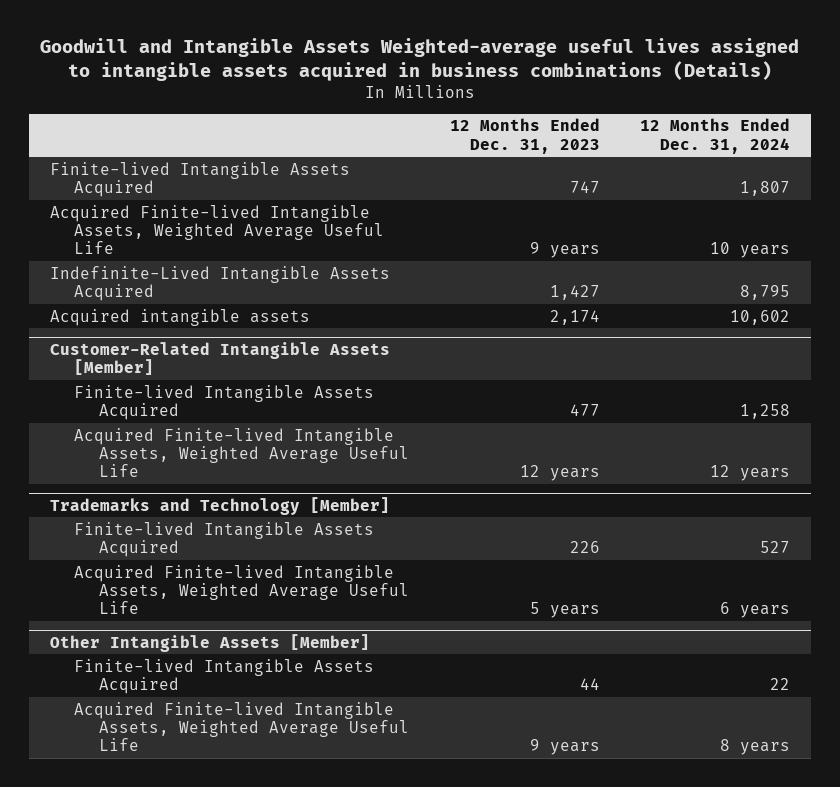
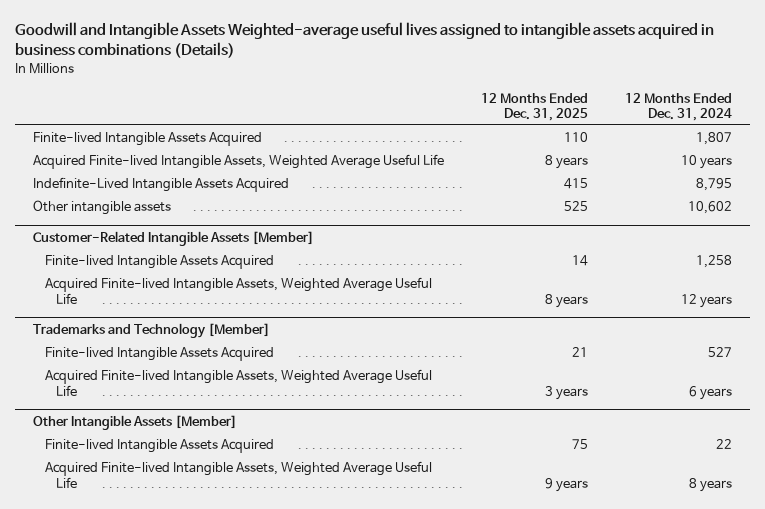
[449,118,600,154] 12 Months Ended Dec. 31, 2023 -> none
none -> [480,92,588,121] 12 Months Ended Dec. 31, 2025
[49,308,310,326] Acquired intangible assets -> [33,200,172,216] Other intangible assets

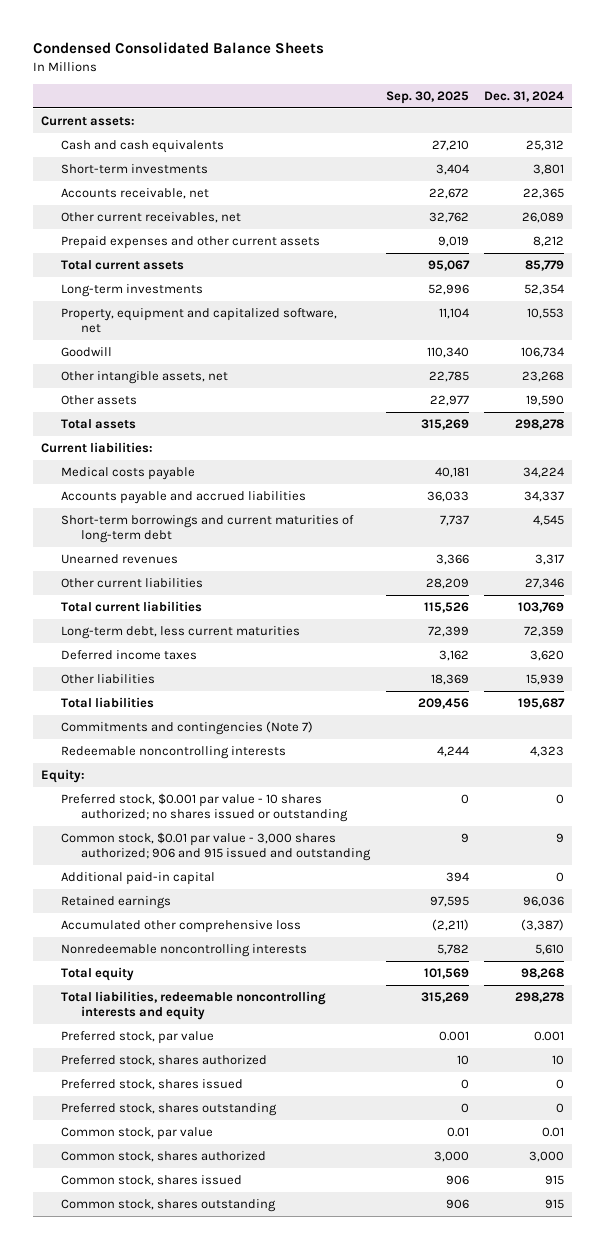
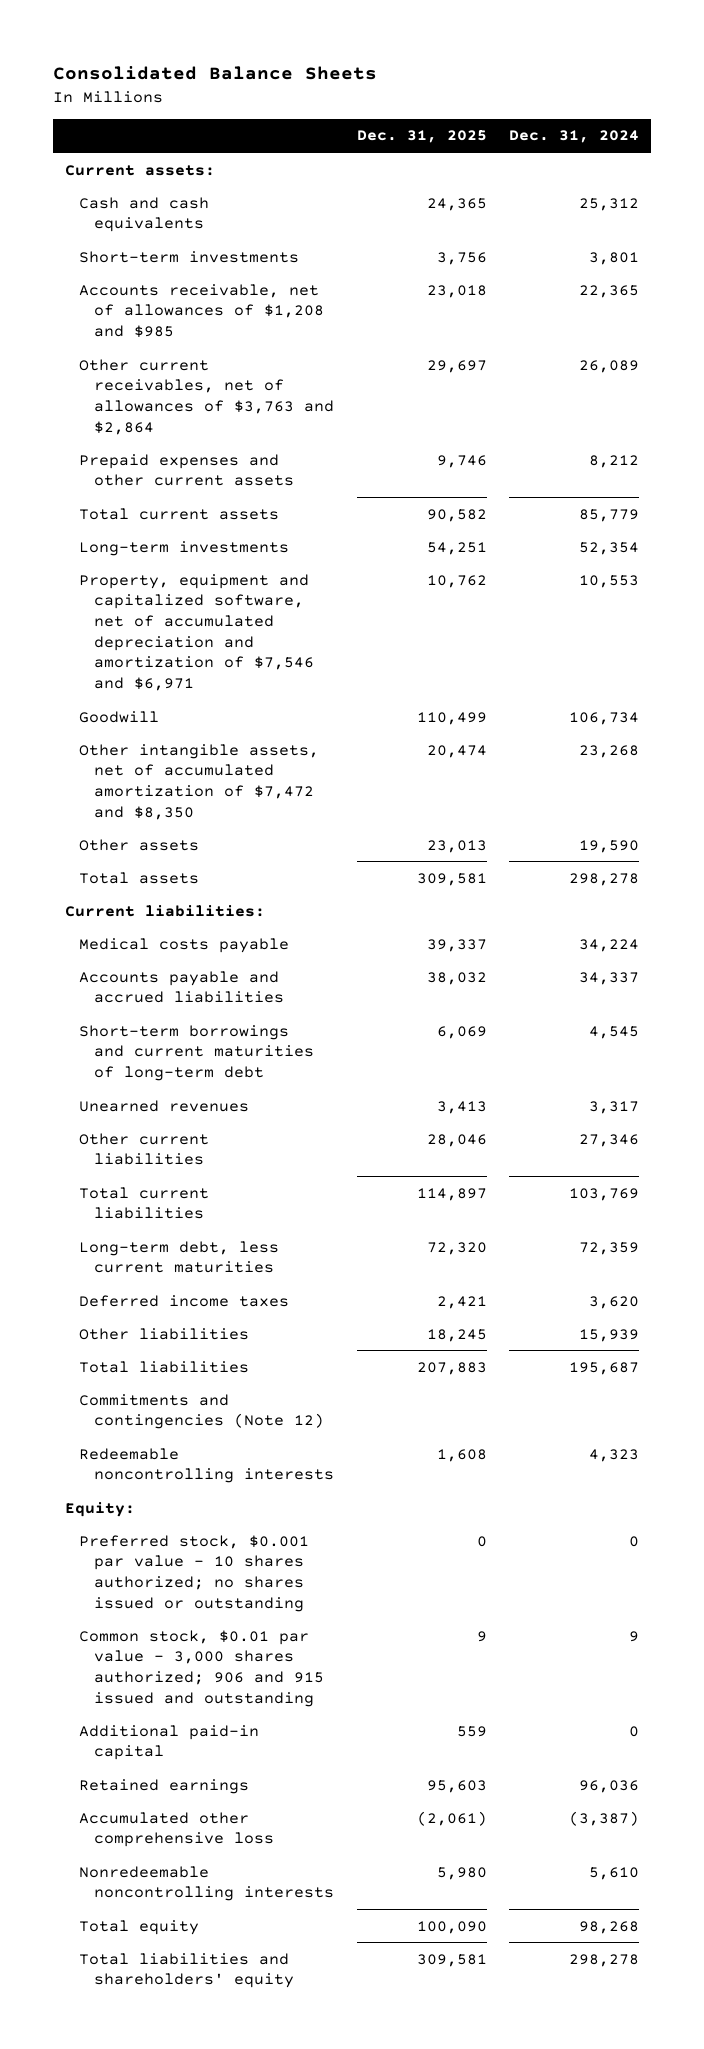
[32,42,324,55] Condensed Consolidated Balance Sheets -> [53,66,378,81] Consolidated Balance Sheets
[385,90,469,104] Sep. 30, 2025 -> none
none -> [356,130,487,144] Dec. 31, 2025
[60,188,209,200] Accounts receivable, net -> [79,283,324,339] Accounts receivable, net of allowances of $1,208 and $985
[60,212,241,224] Other current receivables, net -> [79,358,334,435] Other current receivables, net of allowances of $3,763 and $2,864
[60,308,337,334] Property, equipment and capitalized software, net -> [79,573,314,692] Property, equipment and capitalized software, net of accumulated depreciation and amortization of $7,546 and $6,971
[60,371,228,385] Other intangible assets, net -> [79,743,320,820] Other intangible assets, net of accumulated amortization of $7,472 and $8,350
[60,721,313,736] Commitments and contingencies (Note 7) -> [79,1393,324,1430] Commitments and contingencies (Note 12)
[60,1031,214,1045] Preferred stock, par value -> none
[60,1055,267,1067] Preferred stock, shares authorized -> none
[60,1079,243,1091] Preferred stock, shares issued -> none
[60,1103,277,1117] Preferred stock, shares outstanding -> none
[60,1127,213,1141] Common stock, par value -> none
[60,1151,266,1163] Common stock, shares authorized -> none
[60,1175,242,1187] Common stock, shares issued -> none
[60,1199,276,1213] Common stock, shares outstanding -> none
[60,991,326,1021] Total liabilities, redeemable noncontrolling interests and equity -> [79,1952,294,1989] Total liabilities and shareholders' equity

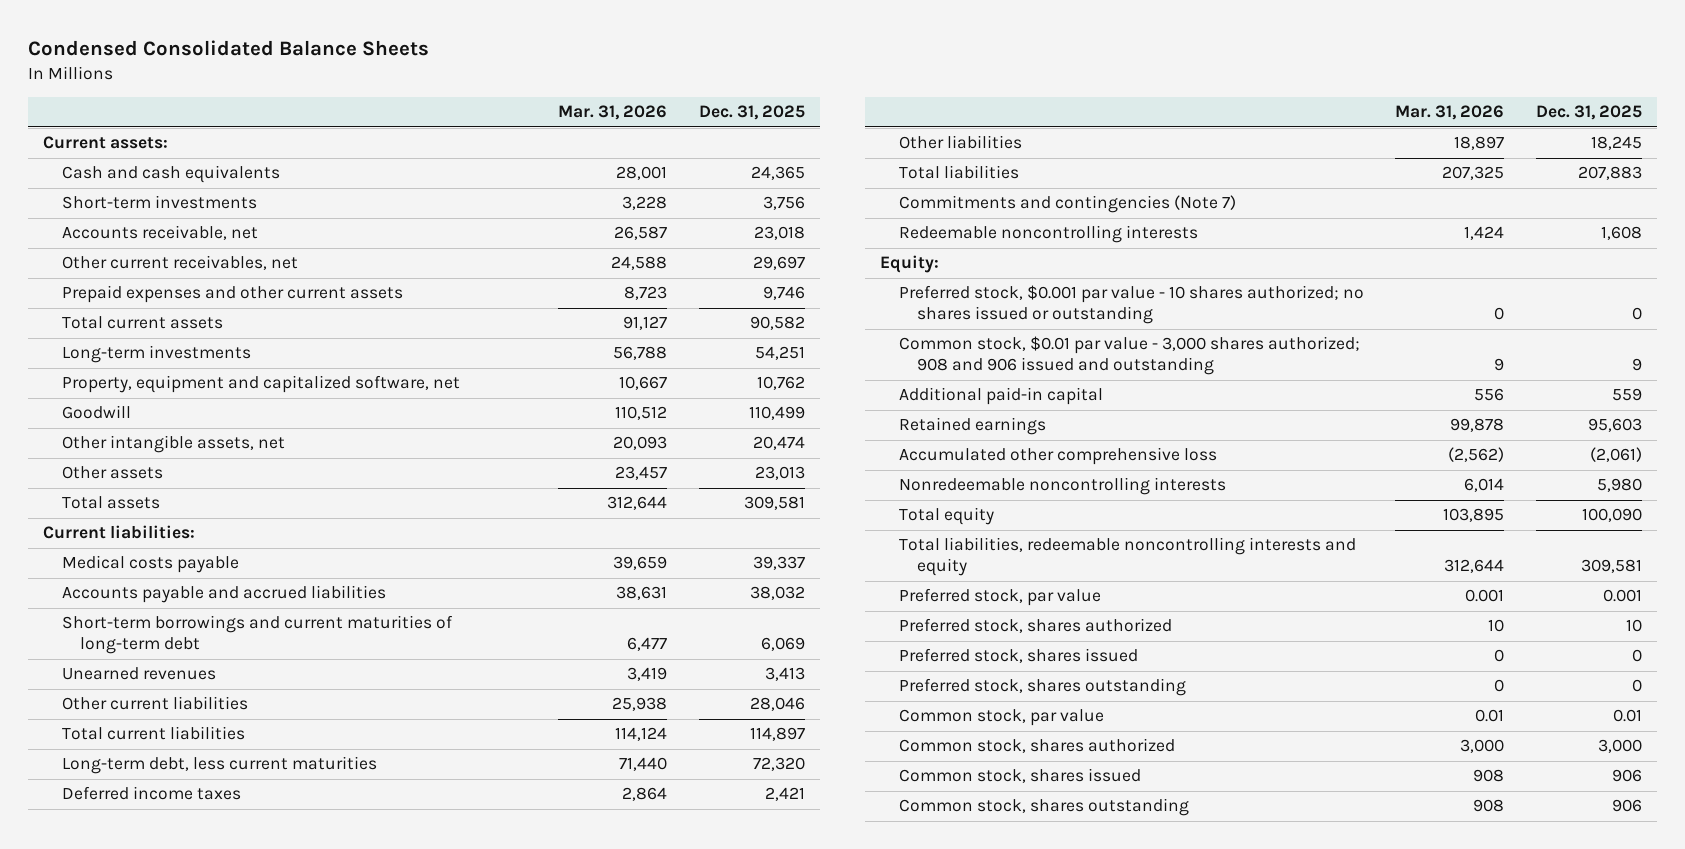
[53,66,378,81] Consolidated Balance Sheets -> [27,40,429,57] Condensed Consolidated Balance Sheets
[509,130,640,144] Dec. 31, 2024 -> none
none -> [558,105,668,121] Mar. 31, 2026
[79,283,324,339] Accounts receivable, net of allowances of $1,208 and $985 -> [61,225,258,241] Accounts receivable, net
[79,358,334,435] Other current receivables, net of allowances of $3,763 and $2,864 -> [61,255,298,271] Other current receivables, net
[79,573,314,692] Property, equipment and capitalized software, net of accumulated depreciation and amortization of $7,546 and $6,971 -> [61,375,460,394] Property, equipment and capitalized software, net
[79,743,320,820] Other intangible assets, net of accumulated amortization of $7,472 and $8,350 -> [61,435,285,454] Other intangible assets, net
[79,1393,324,1430] Commitments and contingencies (Note 12) -> [898,195,1236,214] Commitments and contingencies (Note 7)
[79,1629,324,1707] Common stock, $0.01 par value - 3,000 shares authorized; 906 and 915 issued and outstanding -> [898,336,1360,376] Common stock, $0.01 par value - 3,000 shares authorized; 908 and 906 issued and outstanding
[79,1952,294,1989] Total liabilities and shareholders' equity -> [898,537,1356,577] Total liabilities, redeemable noncontrolling interests and equity
none -> [898,588,1101,607] Preferred stock, par value
none -> [898,618,1172,634] Preferred stock, shares authorized
none -> [898,648,1138,664] Preferred stock, shares issued
none -> [898,678,1186,697] Preferred stock, shares outstanding
none -> [898,709,1104,727] Common stock, par value
none -> [898,738,1175,754] Common stock, shares authorized
none -> [898,768,1141,784] Common stock, shares issued
none -> [898,798,1189,817] Common stock, shares outstanding

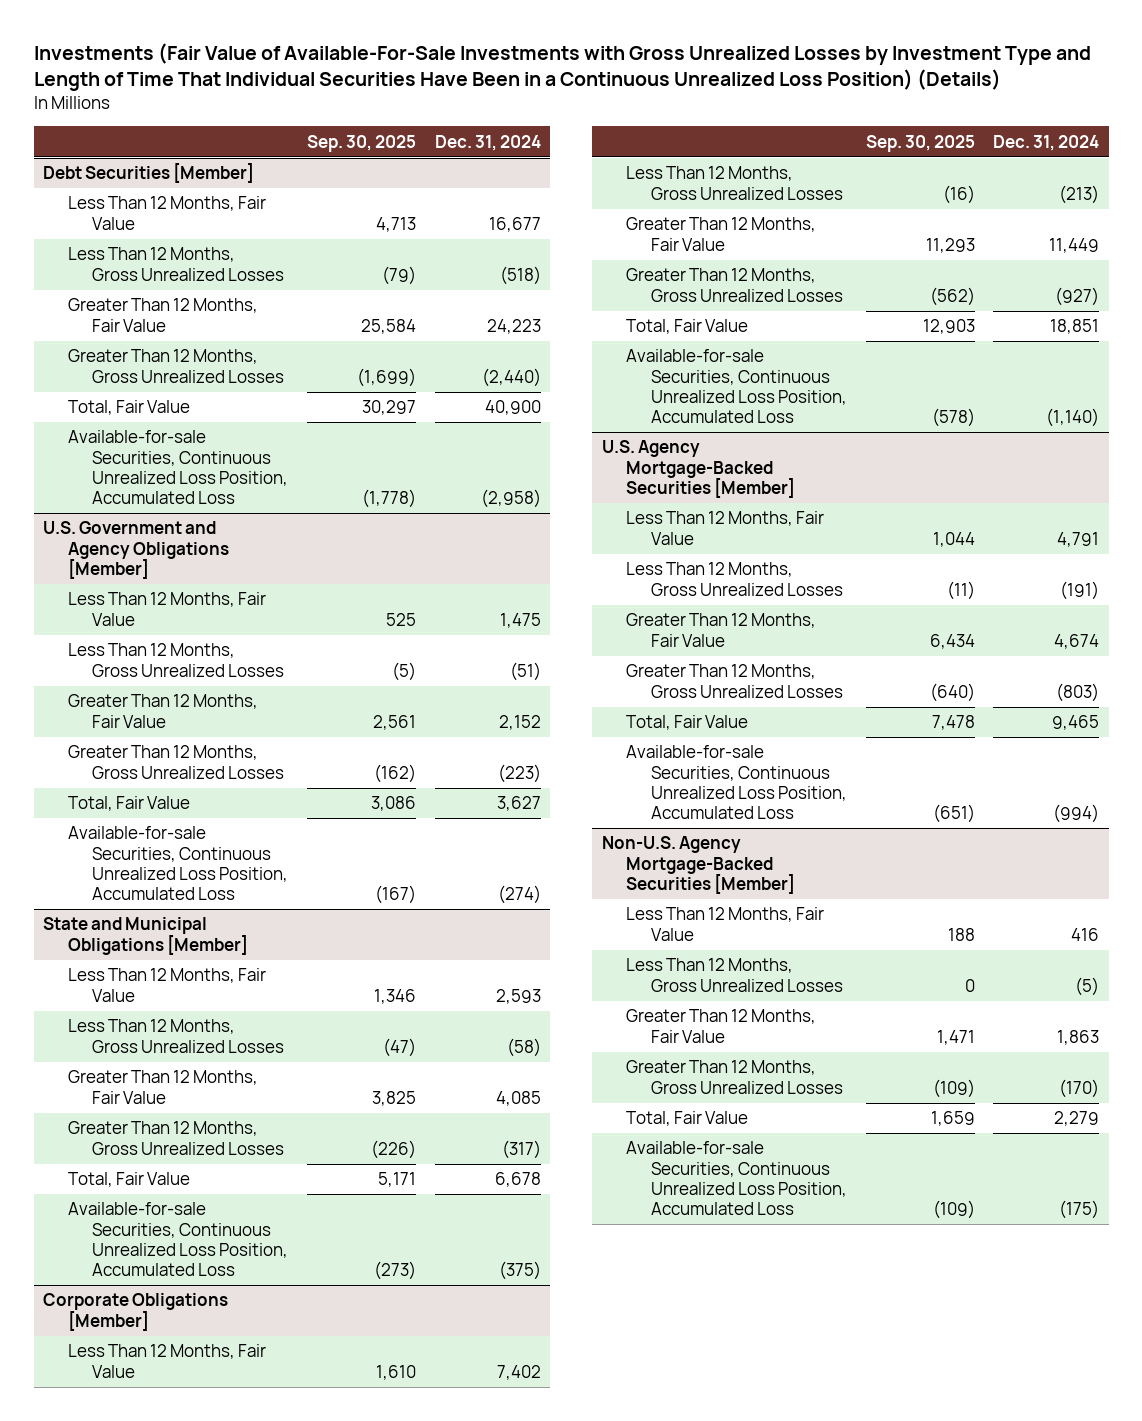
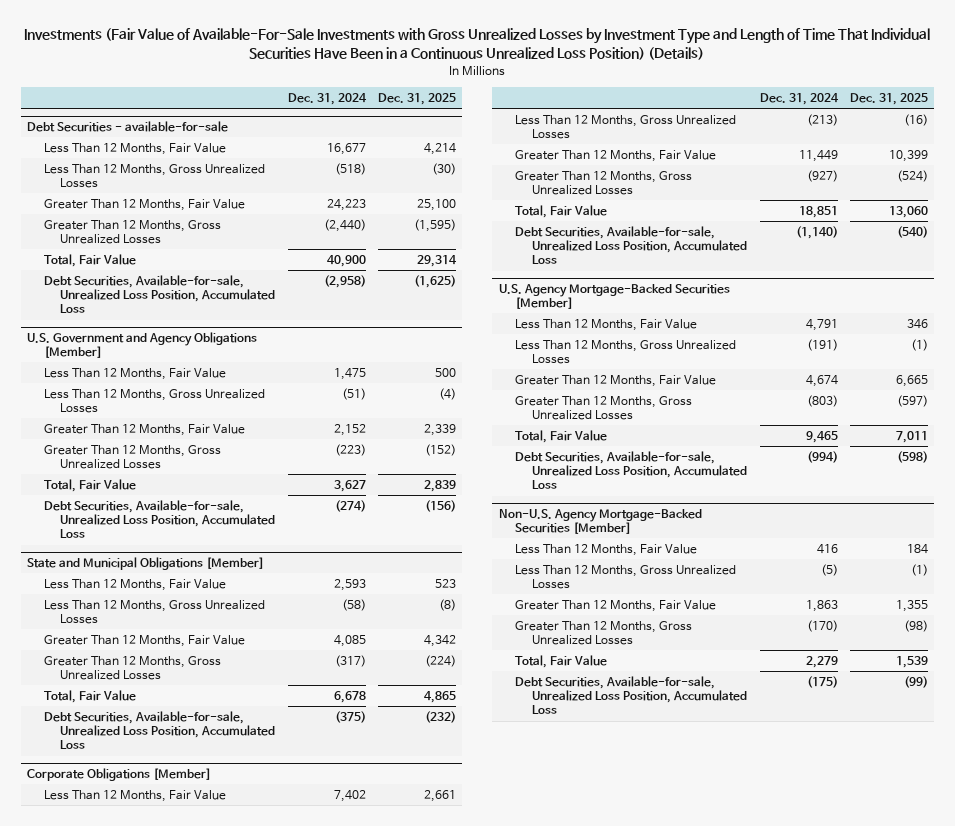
[306,134,416,152] Sep. 30, 2025 -> none
none -> [377,92,456,105] Dec. 31, 2025
[43,163,255,184] Debt Securities [Member] -> [26,121,228,133] Debt Securities - available-for-sale
[67,430,289,504] Available-for-sale Securities, Continuous Unrealized Loss Position, Accumulated Loss -> [43,275,276,314] Debt Securities, Available-for-sale, Unrealized Loss Position, Accumulated Loss
[67,826,289,900] Available-for-sale Securities, Continuous Unrealized Loss Position, Accumulated Loss -> [43,500,276,539] Debt Securities, Available-for-sale, Unrealized Loss Position, Accumulated Loss
[67,1202,289,1276] Available-for-sale Securities, Continuous Unrealized Loss Position, Accumulated Loss -> [43,711,276,750] Debt Securities, Available-for-sale, Unrealized Loss Position, Accumulated Loss
[626,349,847,423] Available-for-sale Securities, Continuous Unrealized Loss Position, Accumulated Loss -> [515,226,748,265] Debt Securities, Available-for-sale, Unrealized Loss Position, Accumulated Loss
[626,745,847,819] Available-for-sale Securities, Continuous Unrealized Loss Position, Accumulated Loss -> [515,451,748,490] Debt Securities, Available-for-sale, Unrealized Loss Position, Accumulated Loss
[626,1141,847,1215] Available-for-sale Securities, Continuous Unrealized Loss Position, Accumulated Loss -> [515,676,748,715] Debt Securities, Available-for-sale, Unrealized Loss Position, Accumulated Loss

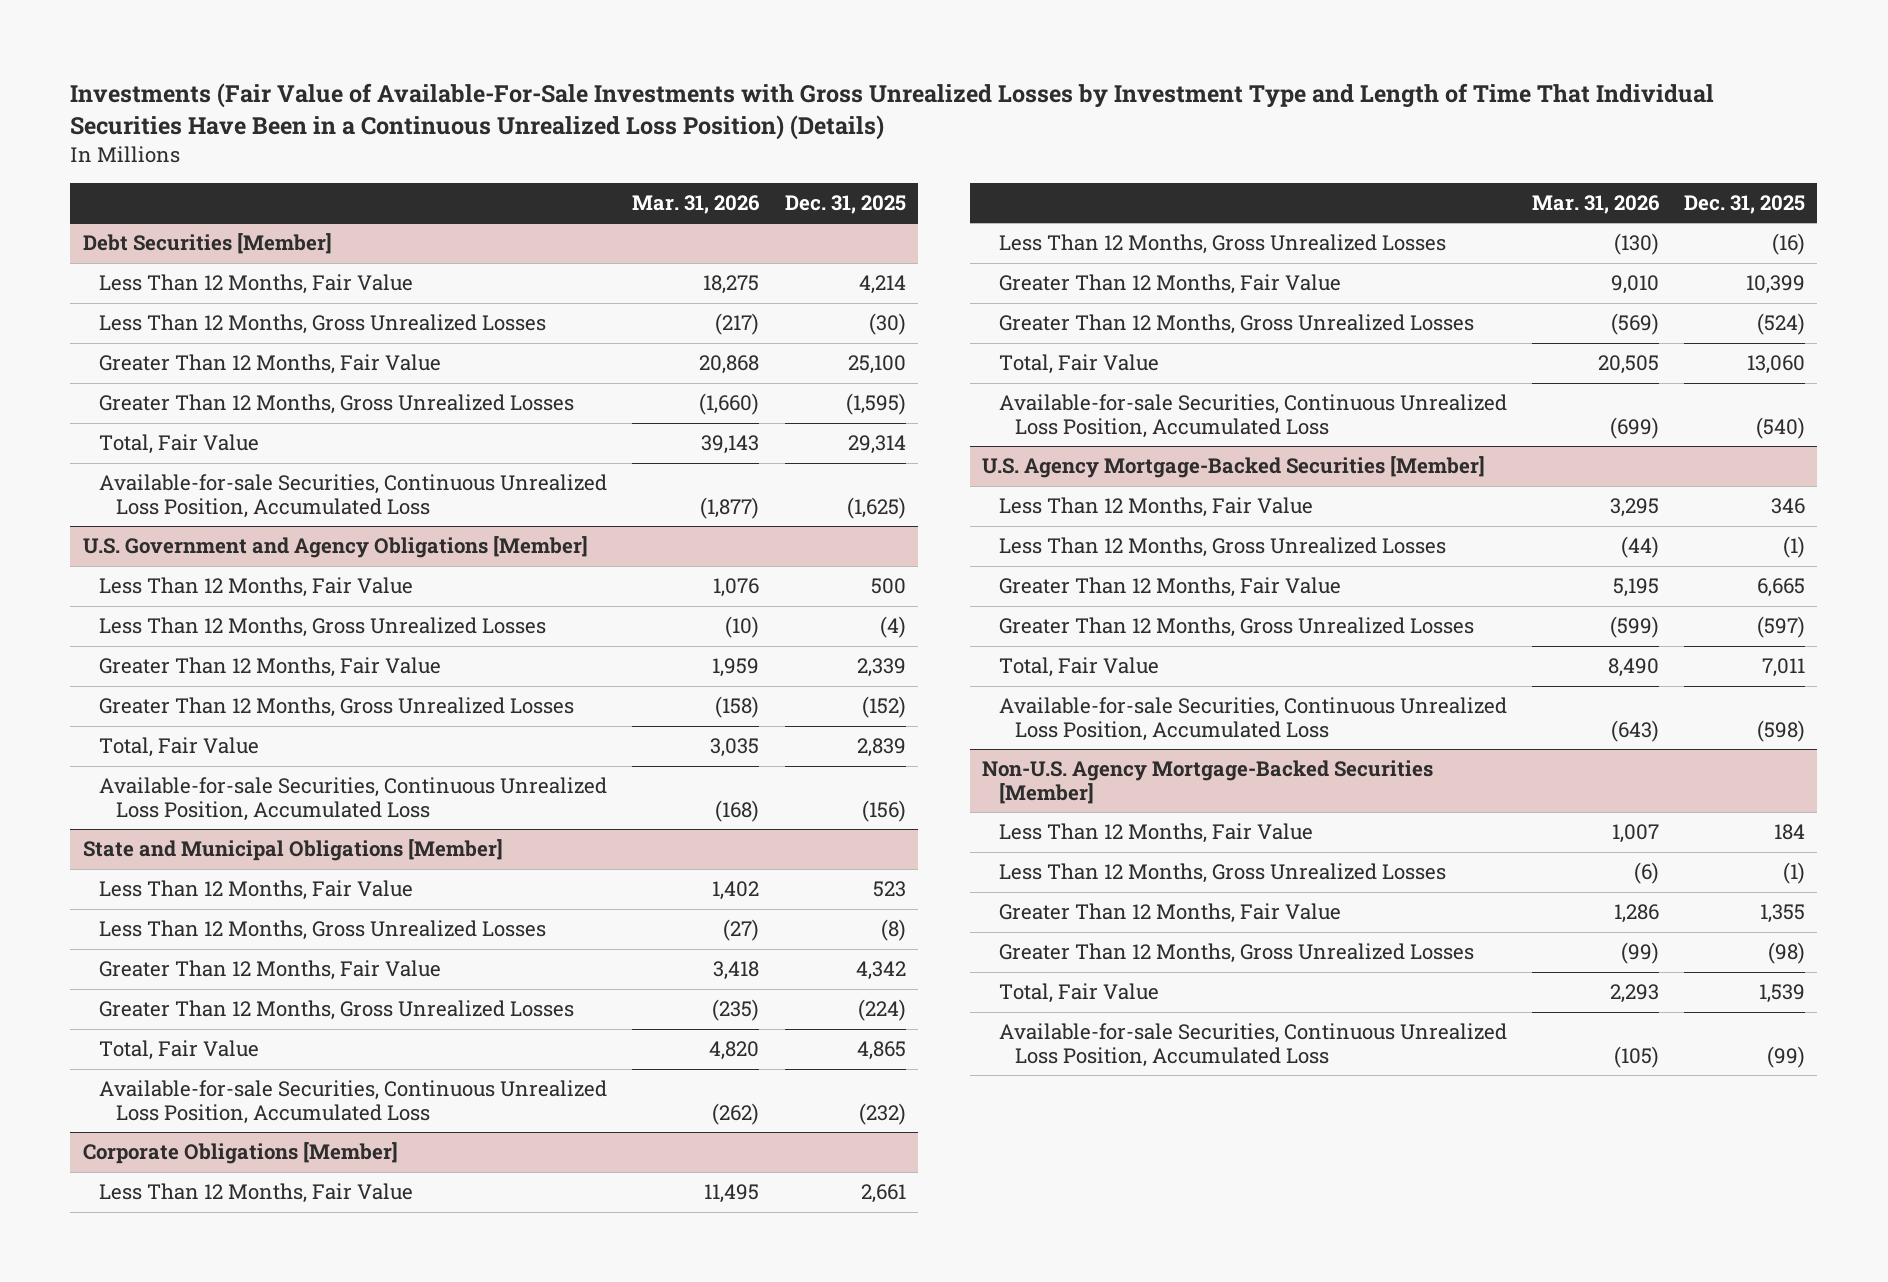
[287,92,367,105] Dec. 31, 2024 -> none
none -> [632,195,761,215] Mar. 31, 2026
[26,121,228,133] Debt Securities - available-for-sale -> [82,233,332,255] Debt Securities [Member]
[43,275,276,314] Debt Securities, Available-for-sale, Unrealized Loss Position, Accumulated Loss -> [99,474,608,518] Available-for-sale Securities, Continuous Unrealized Loss Position, Accumulated Loss
[43,500,276,539] Debt Securities, Available-for-sale, Unrealized Loss Position, Accumulated Loss -> [99,777,608,821] Available-for-sale Securities, Continuous Unrealized Loss Position, Accumulated Loss
[43,711,276,750] Debt Securities, Available-for-sale, Unrealized Loss Position, Accumulated Loss -> [99,1080,608,1124] Available-for-sale Securities, Continuous Unrealized Loss Position, Accumulated Loss
[515,226,748,265] Debt Securities, Available-for-sale, Unrealized Loss Position, Accumulated Loss -> [998,394,1507,438] Available-for-sale Securities, Continuous Unrealized Loss Position, Accumulated Loss
[515,451,748,490] Debt Securities, Available-for-sale, Unrealized Loss Position, Accumulated Loss -> [998,697,1507,741] Available-for-sale Securities, Continuous Unrealized Loss Position, Accumulated Loss
[515,676,748,715] Debt Securities, Available-for-sale, Unrealized Loss Position, Accumulated Loss -> [998,1023,1507,1067] Available-for-sale Securities, Continuous Unrealized Loss Position, Accumulated Loss

